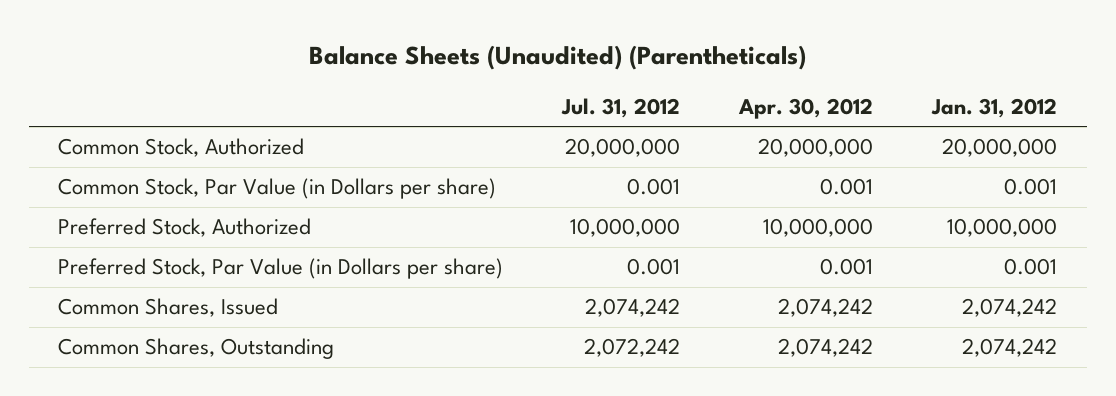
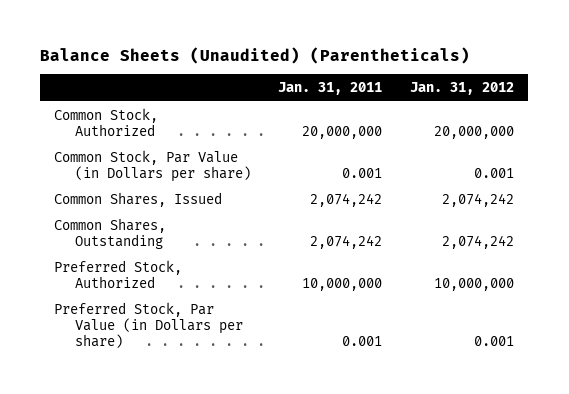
[561,97,681,118] Jul. 31, 2012 -> none
[738,97,874,119] Apr. 30, 2012 -> none
none -> [278,82,383,96] Jan. 31, 2011
[58,218,312,238] Preferred Stock, Authorized -> [54,259,183,288] Preferred Stock, Authorized
[58,258,504,280] Preferred Stock, Par Value (in Dollars per share) -> [54,301,243,348] Preferred Stock, Par Value (in Dollars per share)

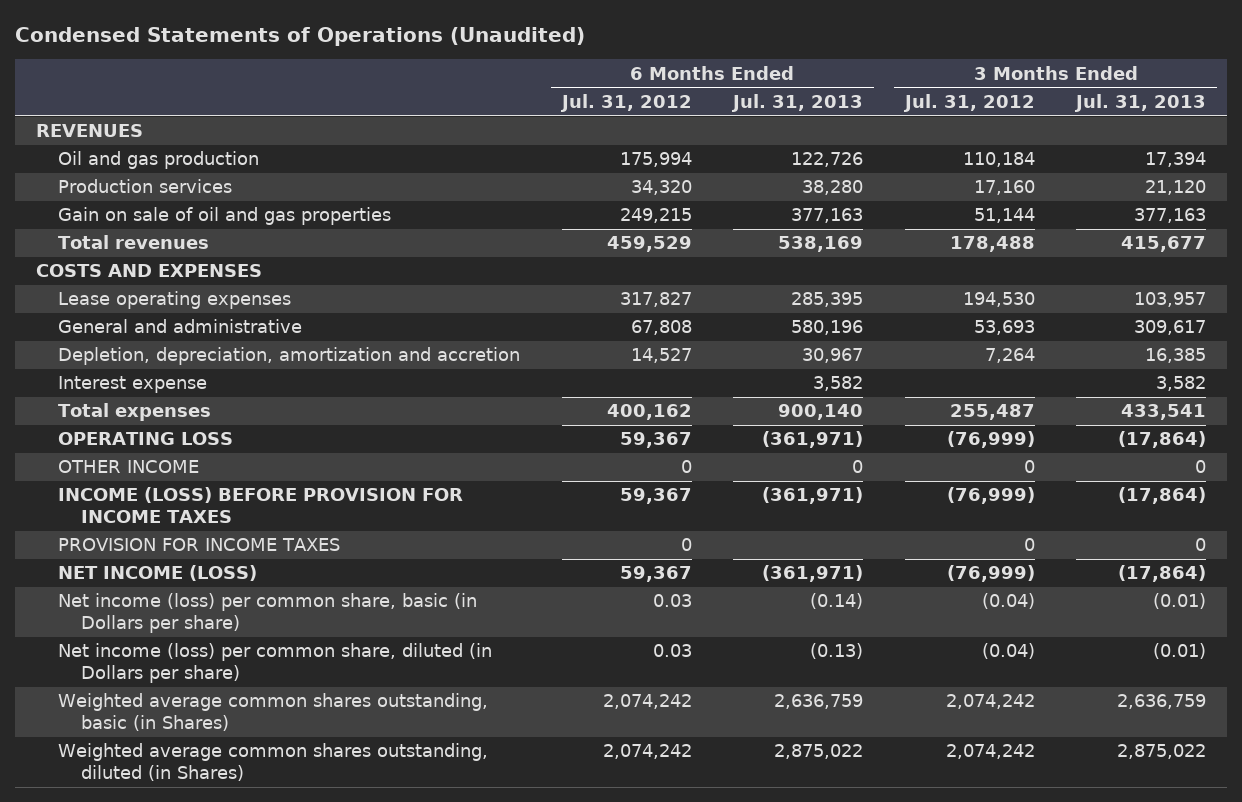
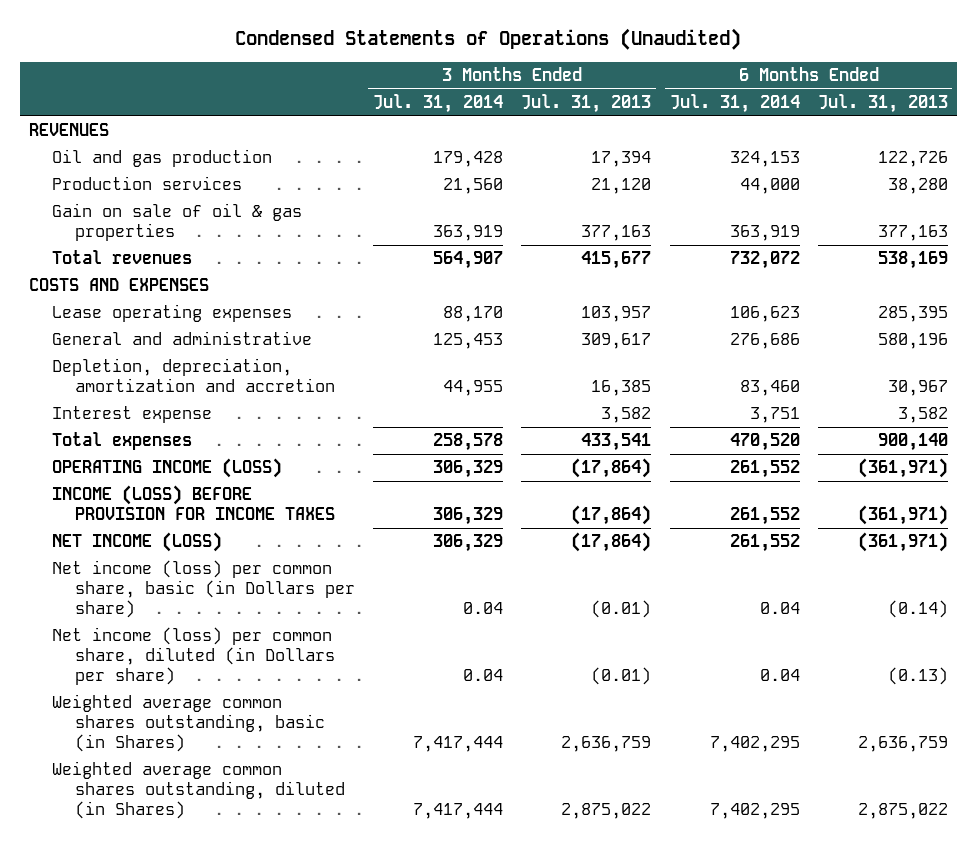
[559,93,692,112] Jul. 31, 2012 -> none
[902,93,1035,112] Jul. 31, 2012 -> none
none -> [373,94,504,114] Jul. 31, 2014
none -> [669,94,800,114] Jul. 31, 2014
[58,207,392,226] Gain on sale of oil and gas properties -> [51,203,302,242] Gain on sale of oil & gas properties
[58,460,200,474] OTHER INCOME -> none
[58,432,234,446] OPERATING LOSS -> [51,458,282,479] OPERATING INCOME (LOSS)
[58,538,341,552] PROVISION FOR INCOME TAXES -> none

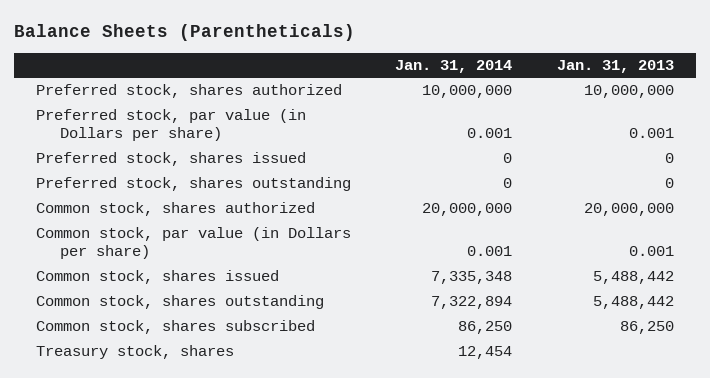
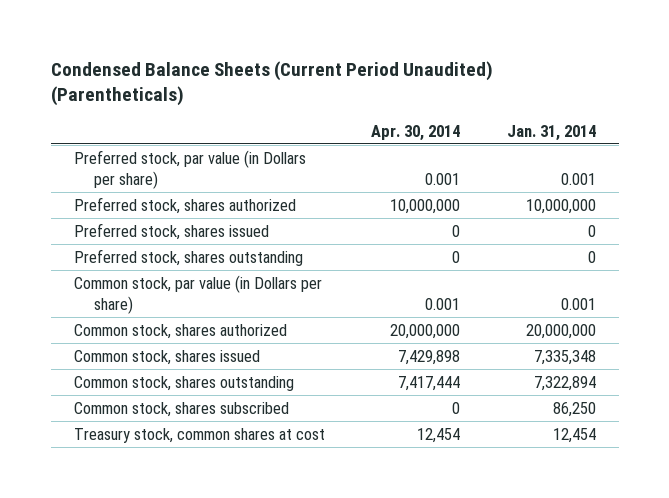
[13,24,355,42] Balance Sheets (Parentheticals) -> [50,61,493,107] Condensed Balance Sheets (Current Period Unaudited) (Parentheticals)
[556,59,674,73] Jan. 31, 2013 -> none
none -> [371,124,461,141] Apr. 30, 2014
[35,84,342,99] Preferred stock, shares authorized -> [73,196,296,214] Preferred stock, shares authorized
[35,202,315,217] Common stock, shares authorized -> [73,323,287,339] Common stock, shares authorized
[35,345,234,360] Treasury stock, shares -> [73,427,325,443] Treasury stock, common shares at cost

